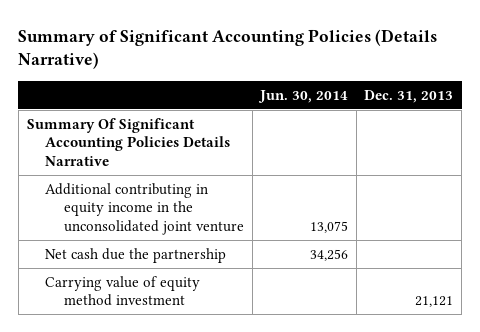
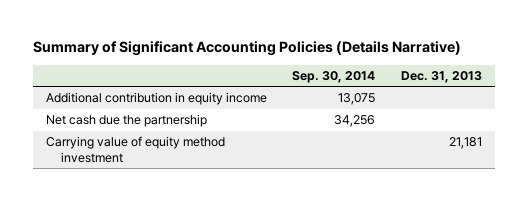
[258,89,349,103] Jun. 30, 2014 -> none
none -> [292,70,376,83] Sep. 30, 2014
[26,117,231,166] Summary Of Significant Accounting Policies Details Narrative -> none
[45,182,245,235] Additional contributing in equity income in the unconsolidated joint venture -> none
none -> [45,92,267,106] Additional contribution in equity income
[415,296,454,308] 21,121 -> [449,137,483,150] 21,181

